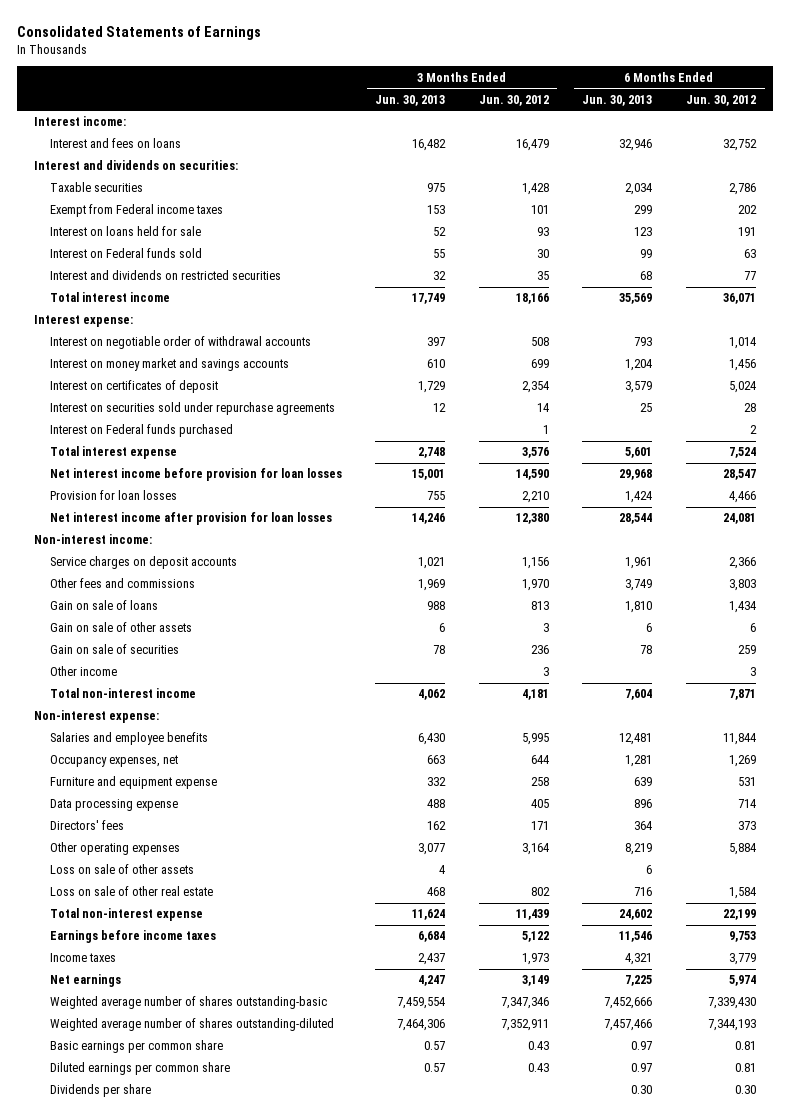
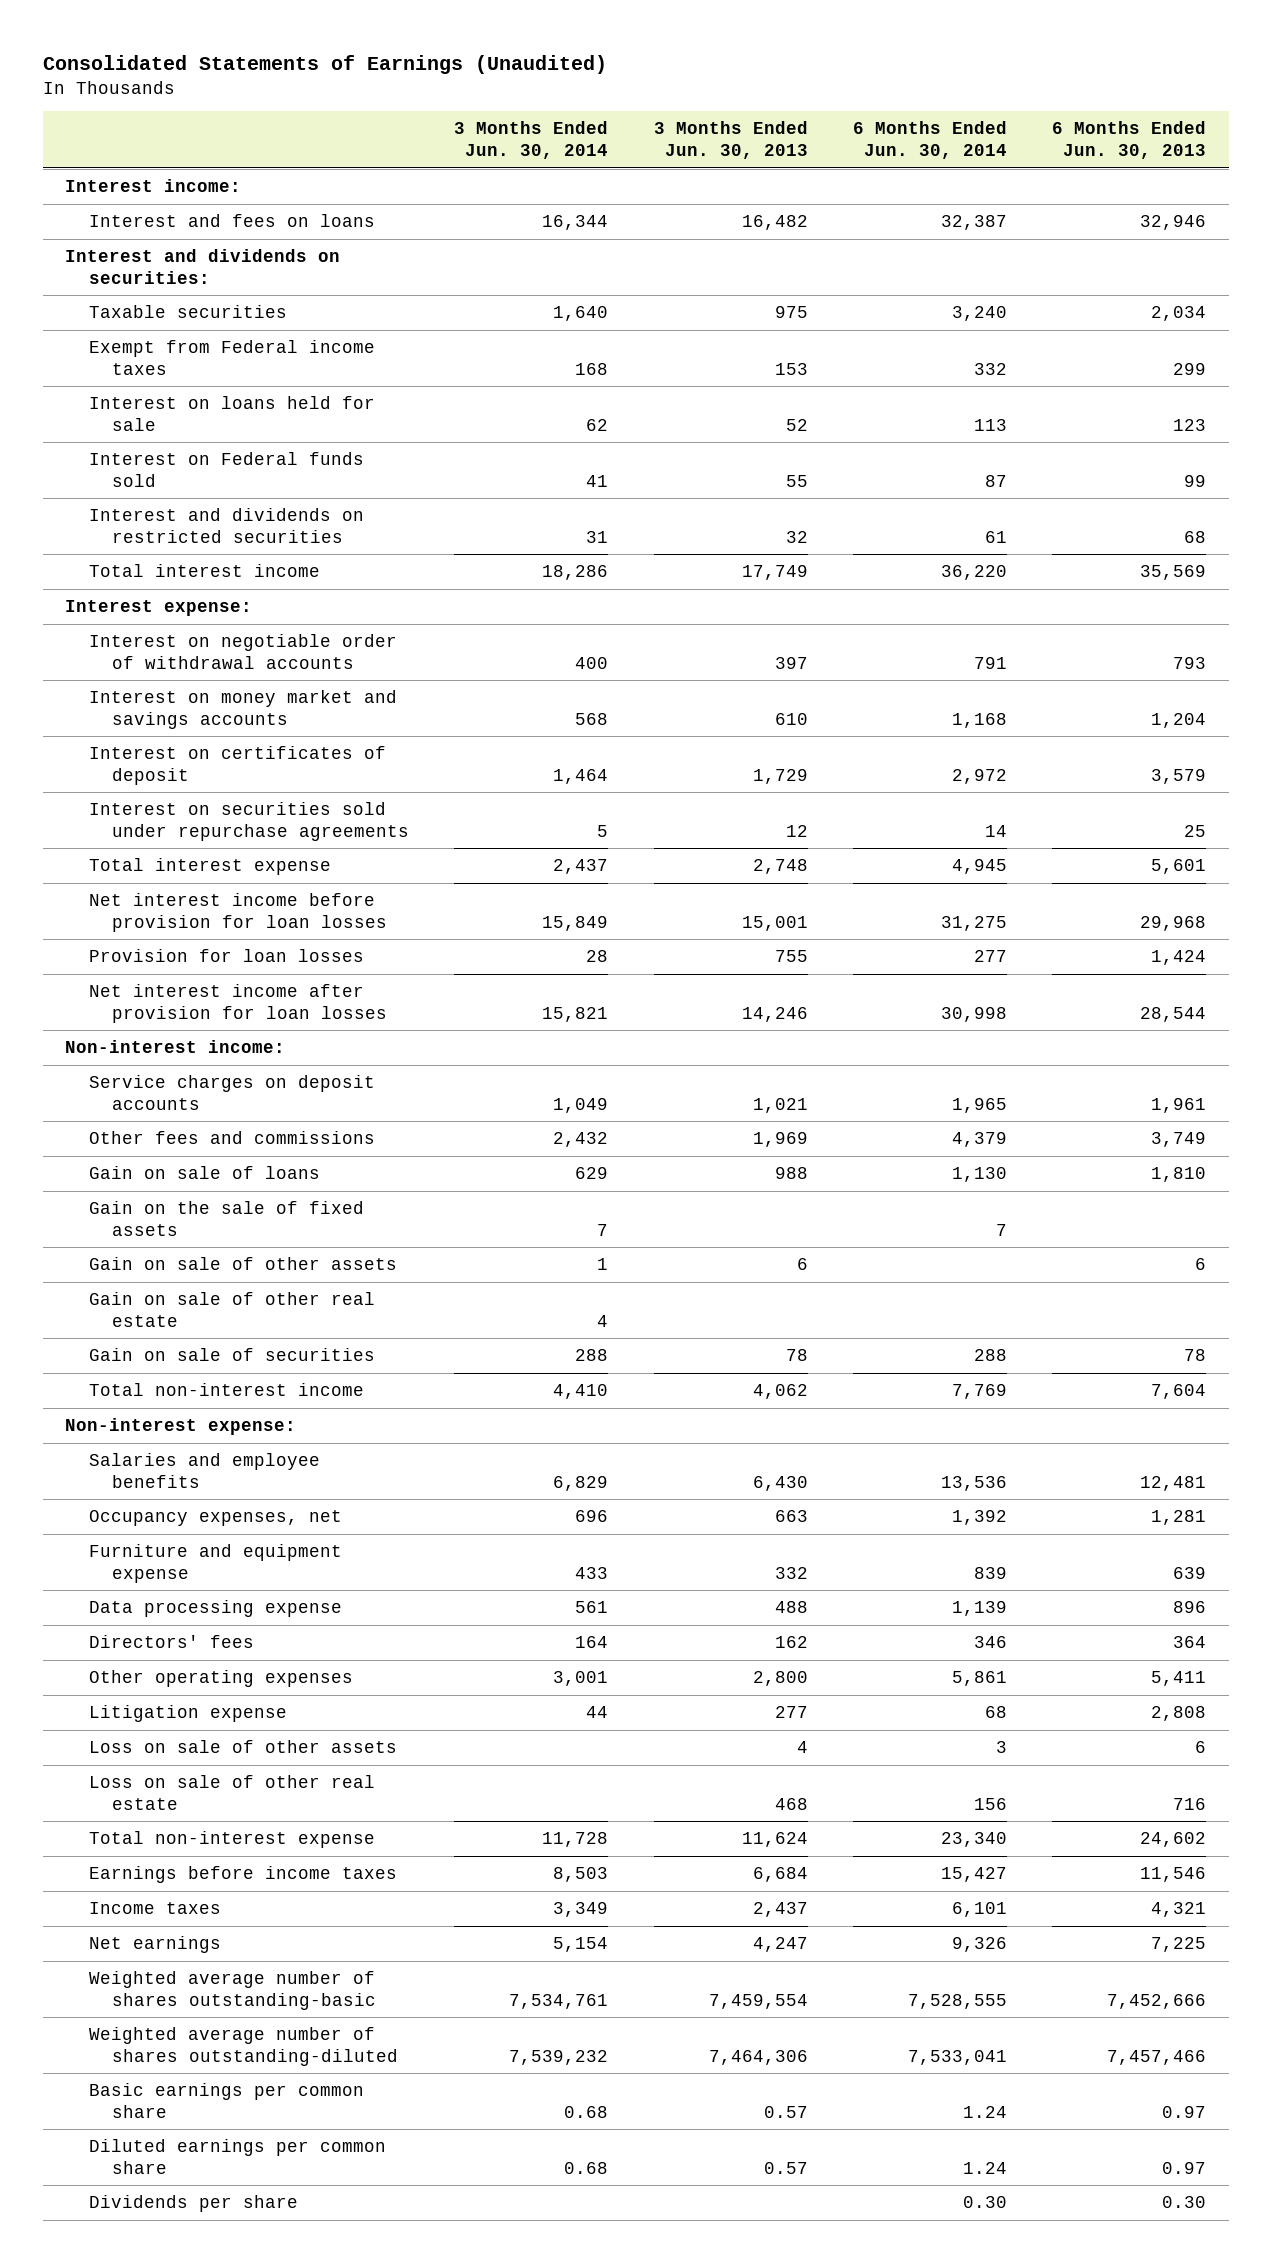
[16,25,261,40] Consolidated Statements of Earnings -> [42,55,607,75] Consolidated Statements of Earnings (Unaudited)
[478,94,549,106] Jun. 30, 2012 -> none
[686,94,757,106] Jun. 30, 2012 -> none
none -> [454,121,609,160] 3 Months Ended Jun. 30, 2014
none -> [853,121,1008,160] 6 Months Ended Jun. 30, 2014
[49,424,233,438] Interest on Federal funds purchased -> none
none -> [88,1201,364,1236] Gain on the sale of fixed assets
none -> [88,1292,375,1327] Gain on sale of other real estate
[49,666,117,677] Other income -> none
[418,843,446,856] 3,077 -> [752,1671,808,1687] 2,800
[625,843,653,856] 8,219 -> [1151,1671,1207,1687] 5,411
none -> [88,1705,287,1723] Litigation expense

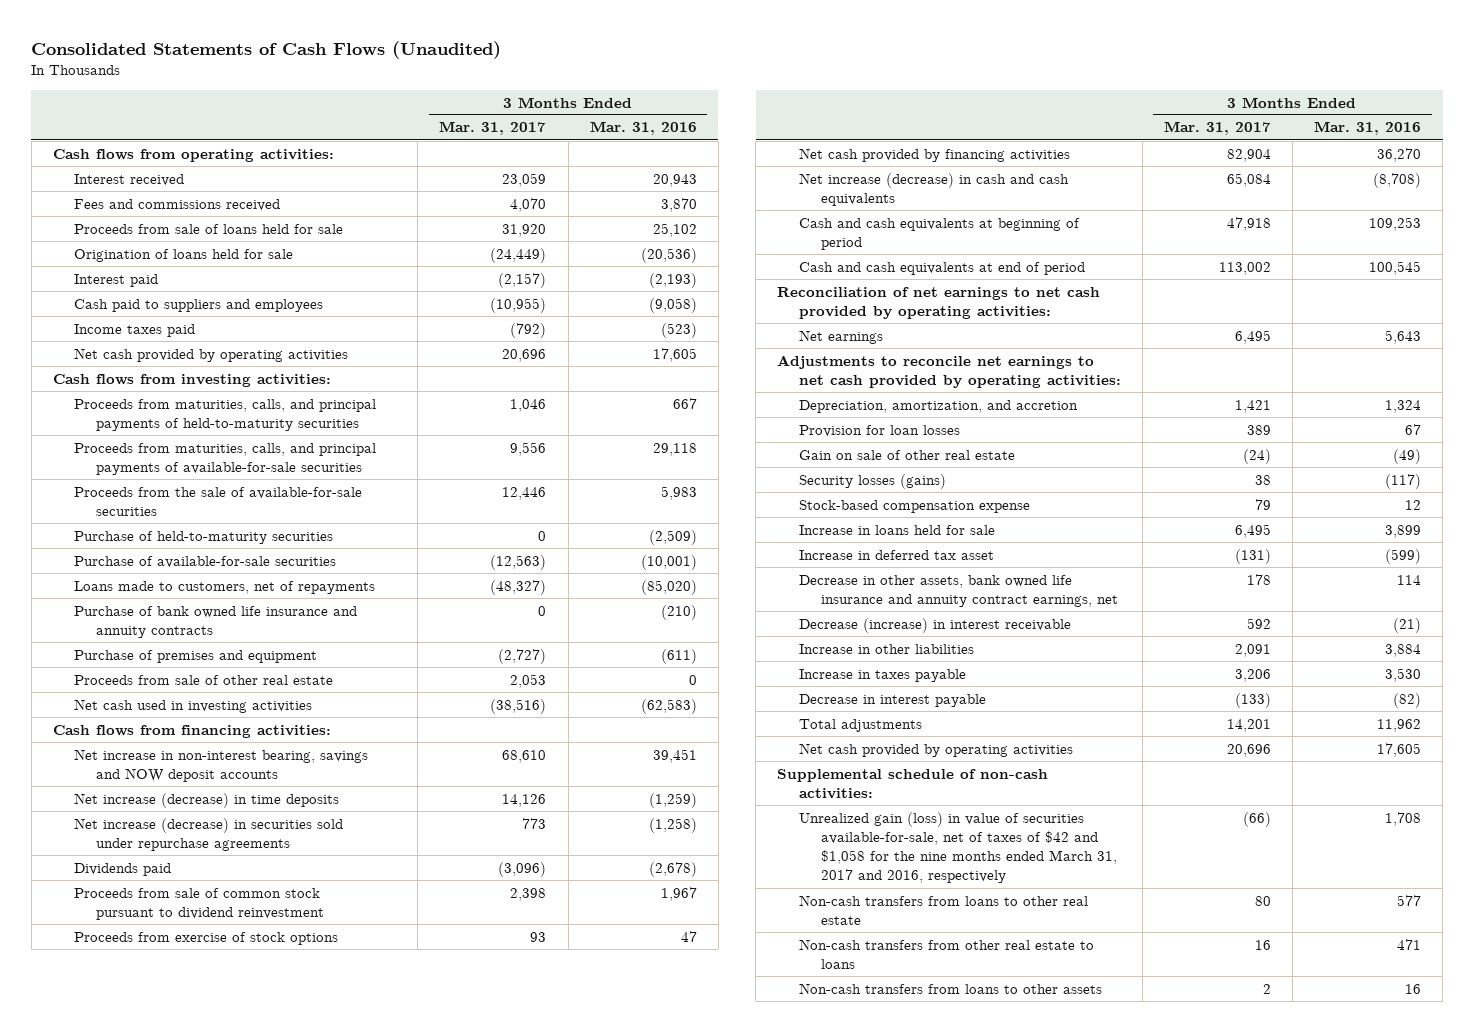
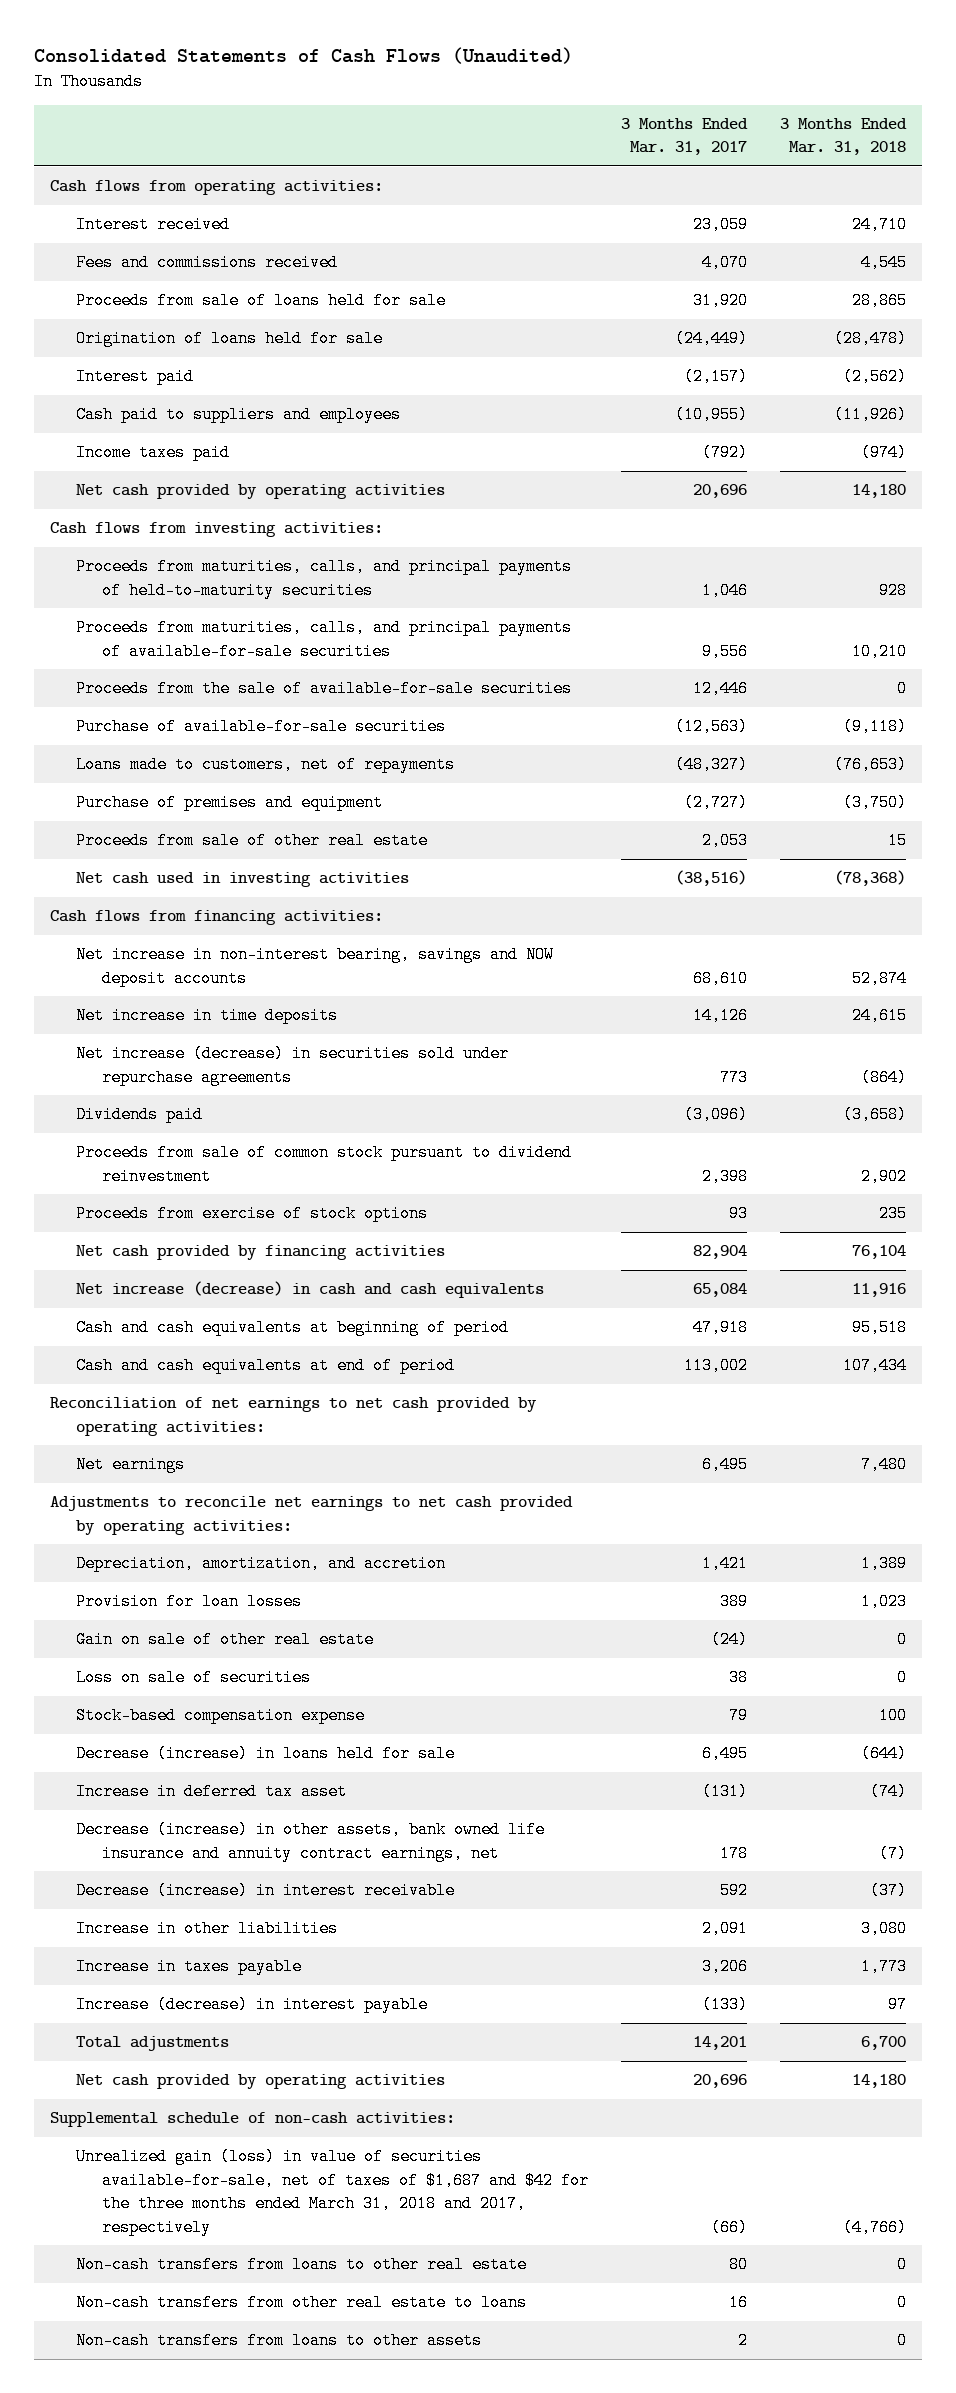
[589,121,697,136] Mar. 31, 2016 -> none
none -> [779,117,907,156] 3 Months Ended Mar. 31, 2018
[74,530,334,544] Purchase of held-to-maturity securities -> none
[74,605,358,638] Purchase of bank owned life insurance and annuity contracts -> none
[74,792,340,808] Net increase (decrease) in time deposits -> [76,1007,339,1025] Net increase in time deposits
[798,473,946,489] Security losses (gains) -> [76,1669,312,1687] Loss on sale of securities
[798,524,995,535] Increase in loans held for sale -> [76,1745,456,1763] Decrease (increase) in loans held for sale
[798,574,1118,607] Decrease in other assets, bank owned life insurance and annuity contract earnings, net -> [76,1821,546,1862] Decrease (increase) in other assets, bank owned life insurance and annuity contract earnings, net
[798,693,986,707] Decrease in interest payable -> [76,1996,429,2014] Increase (decrease) in interest payable
[798,811,1117,884] Unrealized gain (loss) in value of securities available-for-sale, net of taxes of $42 and $1,058 for the nine months ended March 31, 2017 and 2016, respectively -> [76,2148,590,2236] Unrealized gain (loss) in value of securities available-for-sale, net of taxes of $1,687 and $42 for the three months ended March 31, 2018 and 2017, respectively

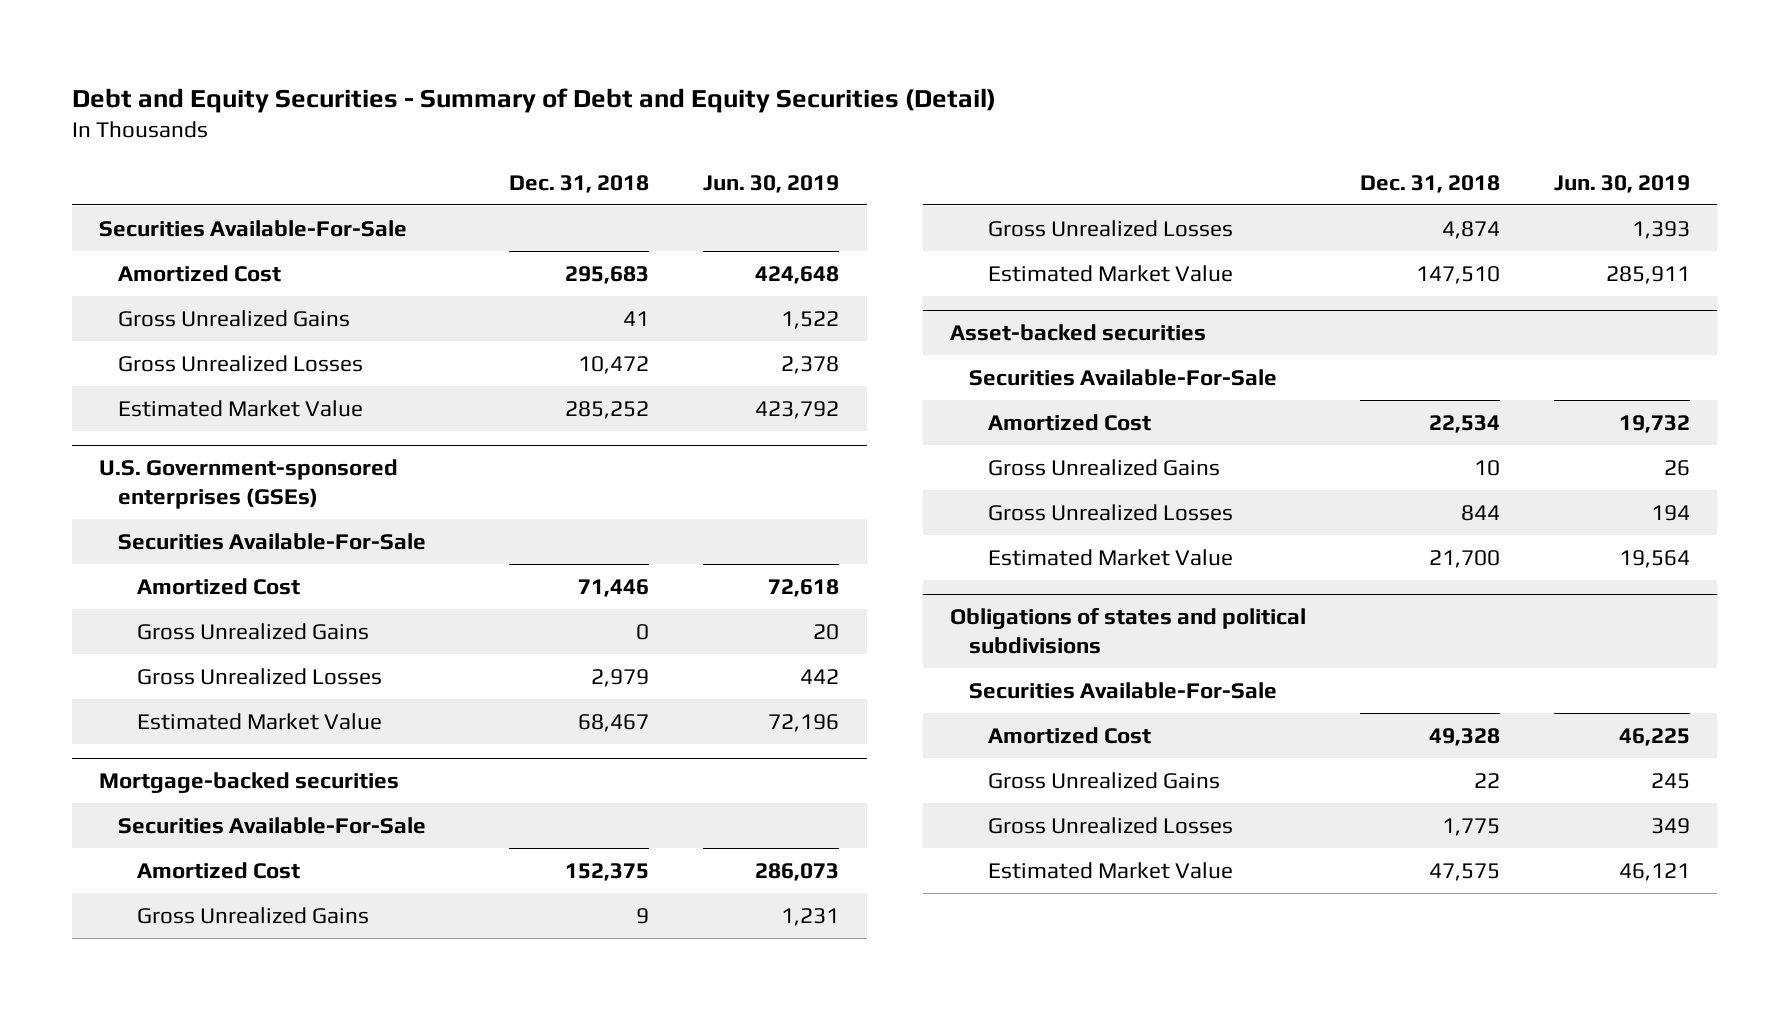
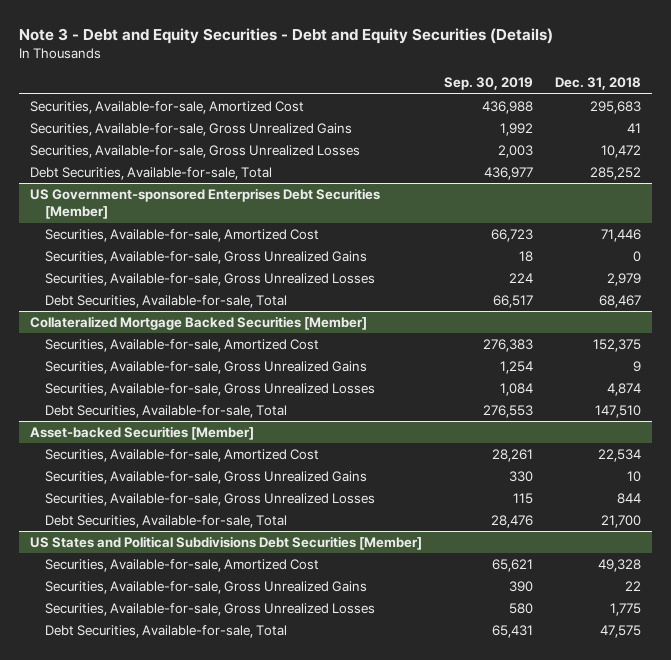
[72,88,997,114] Debt and Equity Securities - Summary of Debt and Equity Securities (Detail) -> [18,27,553,44] Note 3 - Debt and Equity Securities - Debt and Equity Securities (Details)
[703,174,840,193] Jun. 30, 2019 -> none
none -> [443,77,533,91] Sep. 30, 2019
[99,219,408,237] Securities Available-For-Sale -> none
[99,459,399,509] U.S. Government-sponsored enterprises (GSEs) -> none
[118,532,427,550] Securities Available-For-Sale -> none
[118,816,427,834] Securities Available-For-Sale -> none
[968,368,1277,386] Securities Available-For-Sale -> none
[968,681,1277,699] Securities Available-For-Sale -> none
[118,264,282,282] Amortized Cost -> [29,100,304,114] Securities, Available-for-sale, Amortized Cost
[118,309,351,327] Gross Unrealized Gains -> [29,122,352,136] Securities, Available-for-sale, Gross Unrealized Gains
[118,354,364,372] Gross Unrealized Losses -> [29,144,360,158] Securities, Available-for-sale, Gross Unrealized Losses
[118,399,364,417] Estimated Market Value -> [29,166,272,180] Debt Securities, Available-for-sale, Total
none -> [29,187,380,220] US Government-sponsored Enterprises Debt Securities [Member]
[136,577,300,595] Amortized Cost -> [45,228,320,242] Securities, Available-for-sale, Amortized Cost
[136,622,369,640] Gross Unrealized Gains -> [45,250,368,264] Securities, Available-for-sale, Gross Unrealized Gains
[136,667,382,685] Gross Unrealized Losses -> [45,272,376,286] Securities, Available-for-sale, Gross Unrealized Losses
[136,712,382,730] Estimated Market Value -> [45,294,288,308] Debt Securities, Available-for-sale, Total
[99,772,400,794] Mortgage-backed securities -> [29,315,367,330] Collateralized Mortgage Backed Securities [Member]
[136,861,300,879] Amortized Cost -> [45,338,320,352] Securities, Available-for-sale, Amortized Cost
[136,906,369,924] Gross Unrealized Gains -> [45,360,368,374] Securities, Available-for-sale, Gross Unrealized Gains
[987,219,1233,237] Gross Unrealized Losses -> [45,382,376,396] Securities, Available-for-sale, Gross Unrealized Losses
[987,264,1233,282] Estimated Market Value -> [45,404,288,418] Debt Securities, Available-for-sale, Total
[949,324,1206,342] Asset-backed securities -> [29,425,254,440] Asset-backed Securities [Member]
[987,413,1151,431] Amortized Cost -> [45,448,320,462] Securities, Available-for-sale, Amortized Cost
[987,458,1220,476] Gross Unrealized Gains -> [45,470,368,484] Securities, Available-for-sale, Gross Unrealized Gains
[987,503,1233,521] Gross Unrealized Losses -> [45,492,376,506] Securities, Available-for-sale, Gross Unrealized Losses
[987,548,1233,566] Estimated Market Value -> [45,514,288,528] Debt Securities, Available-for-sale, Total
[949,608,1306,654] Obligations of states and political subdivisions -> [29,535,422,550] US States and Political Subdivisions Debt Securities [Member]
[987,726,1151,744] Amortized Cost -> [45,558,320,572] Securities, Available-for-sale, Amortized Cost
[987,771,1220,789] Gross Unrealized Gains -> [45,580,368,594] Securities, Available-for-sale, Gross Unrealized Gains
[987,816,1233,834] Gross Unrealized Losses -> [45,602,376,616] Securities, Available-for-sale, Gross Unrealized Losses
[987,861,1233,879] Estimated Market Value -> [45,624,288,638] Debt Securities, Available-for-sale, Total

